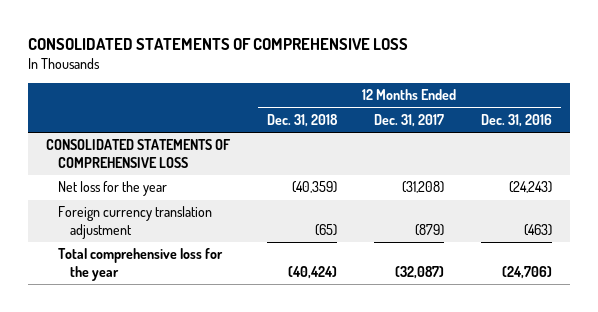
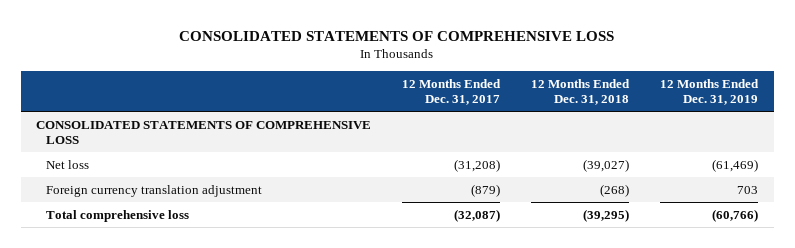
[480,114,552,128] Dec. 31, 2016 -> none
none -> [660,78,760,105] 12 Months Ended Dec. 31, 2019
[57,181,167,197] Net loss for the year -> [45,159,89,169] Net loss
[291,181,337,194] (40,359) -> [583,158,630,172] (39,027)
[314,223,337,236] (65) -> [600,183,630,197] (268)
[57,248,223,281] Total comprehensive loss for the year -> [45,209,189,222] Total comprehensive loss
[287,265,337,279] (40,424) -> [583,208,630,222] (39,295)

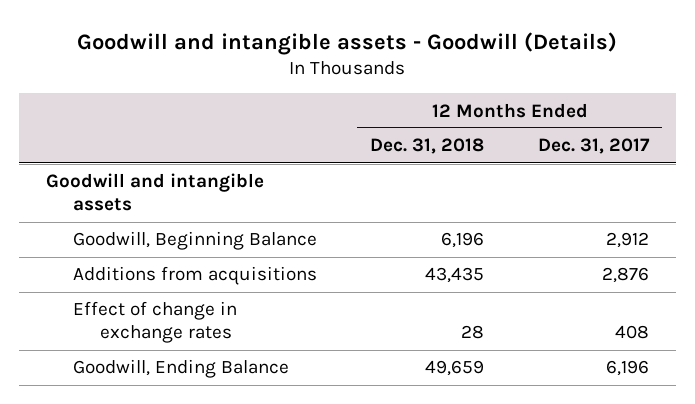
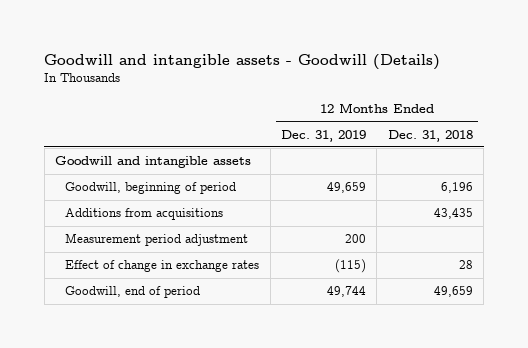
[538,138,651,155] Dec. 31, 2017 -> none
none -> [281,129,367,142] Dec. 31, 2019
[72,231,317,251] Goodwill, Beginning Balance -> [65,182,237,195] Goodwill, beginning of period
none -> [65,233,249,247] Measurement period adjustment
[72,359,289,379] Goodwill, Ending Balance -> [65,286,201,299] Goodwill, end of period

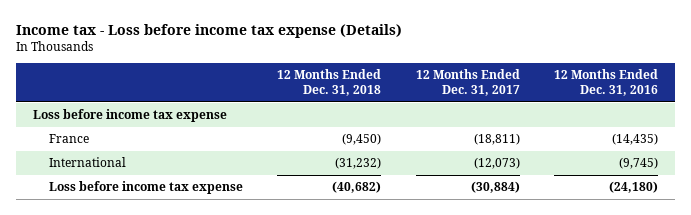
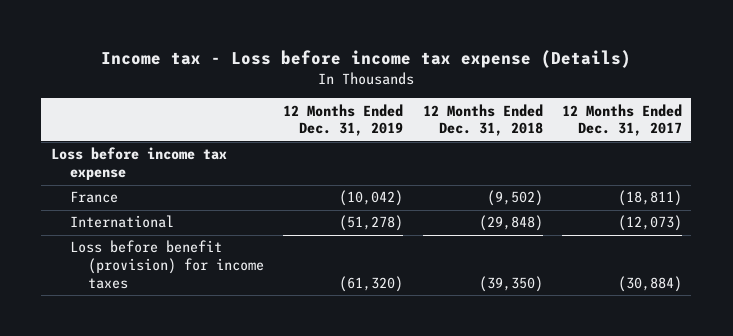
[554,69,659,97] 12 Months Ended Dec. 31, 2016 -> none
none -> [283,103,404,137] 12 Months Ended Dec. 31, 2019
[342,133,382,146] (9,450) -> [486,190,543,207] (9,502)
[335,157,382,170] (31,232) -> [478,215,543,232] (29,848)
[48,181,243,195] Loss before income tax expense -> [69,240,265,290] Loss before benefit (provision) for income taxes
[332,181,382,194] (40,682) -> [478,276,543,293] (39,350)

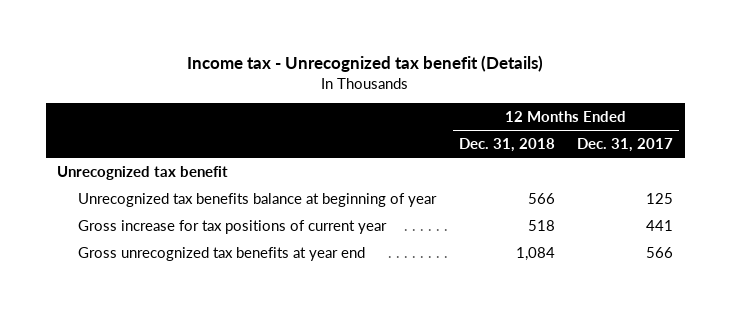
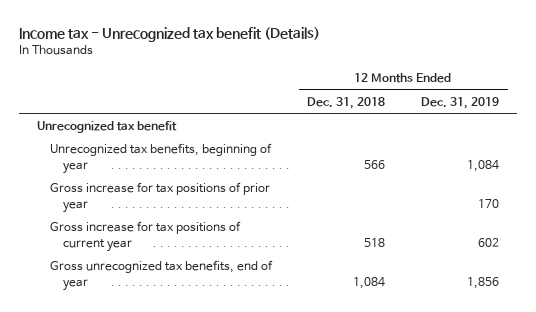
[577,138,674,153] Dec. 31, 2017 -> none
none -> [420,96,499,109] Dec. 31, 2019
[78,192,438,207] Unrecognized tax benefits balance at beginning of year -> [49,143,272,174] Unrecognized tax benefits, beginning of year
none -> [49,182,270,213] Gross increase for tax positions of prior year
[78,246,366,261] Gross unrecognized tax benefits at year end -> [49,260,273,291] Gross unrecognized tax benefits, end of year

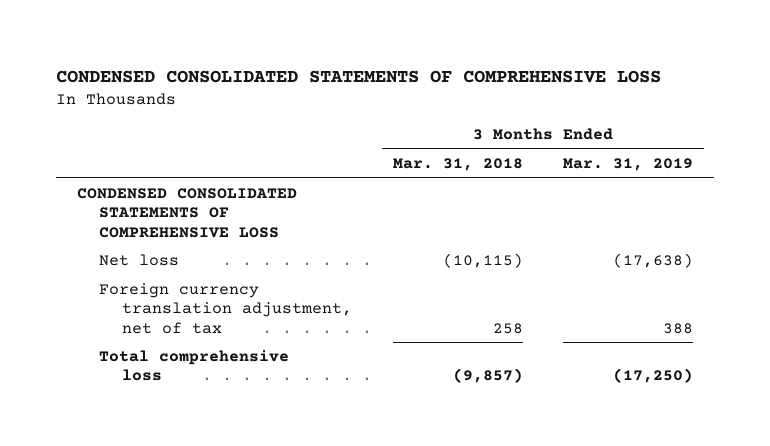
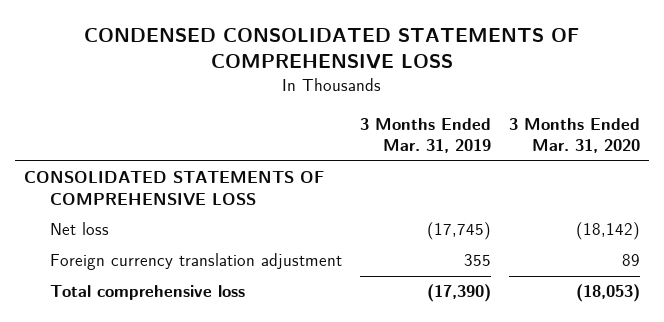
[392,158,523,172] Mar. 31, 2018 -> none
none -> [508,117,640,154] 3 Months Ended Mar. 31, 2020
[76,188,297,238] CONDENSED CONSOLIDATED STATEMENTS OF COMPREHENSIVE LOSS -> [24,171,325,205] CONSOLIDATED STATEMENTS OF COMPREHENSIVE LOSS
[613,253,694,269] (17,638) -> [426,222,491,241] (17,745)
[99,283,352,334] Foreign currency translation adjustment, net of tax -> [49,253,342,271] Foreign currency translation adjustment
[663,322,694,334] 388 -> [463,254,491,267] 355
[613,368,694,384] (17,250) -> [426,284,491,303] (17,390)

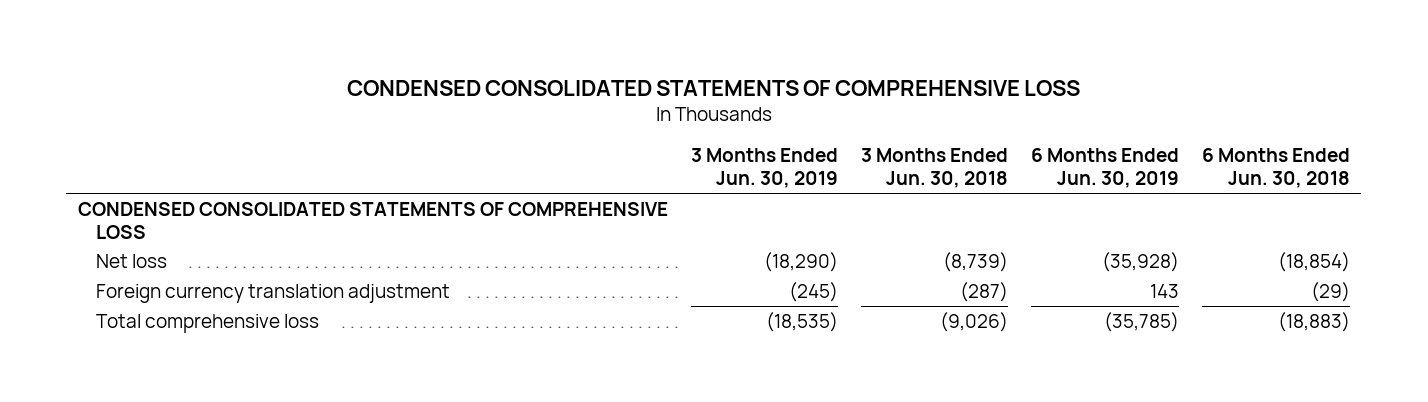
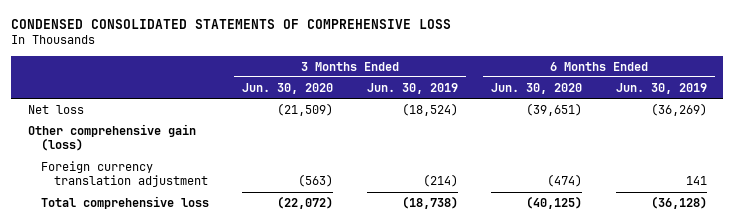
[860,148,1008,189] 3 Months Ended Jun. 30, 2018 -> none
[1201,148,1350,189] 6 Months Ended Jun. 30, 2018 -> none
none -> [242,82,334,94] Jun. 30, 2020
none -> [491,82,583,94] Jun. 30, 2020
[77,201,668,239] CONDENSED CONSOLIDATED STATEMENTS OF COMPREHENSIVE LOSS -> none
[763,251,838,272] (18,290) -> [401,102,458,116] (18,524)
[1101,251,1179,272] (35,928) -> [650,102,707,116] (36,269)
none -> [27,123,196,152] Other comprehensive gain (loss)
[788,281,838,302] (245) -> [422,174,458,188] (214)
[1149,283,1179,298] 143 -> [685,176,707,186] 141
[765,311,838,332] (18,535) -> [401,195,458,209] (18,738)
[1103,311,1179,332] (35,785) -> [650,195,707,209] (36,128)

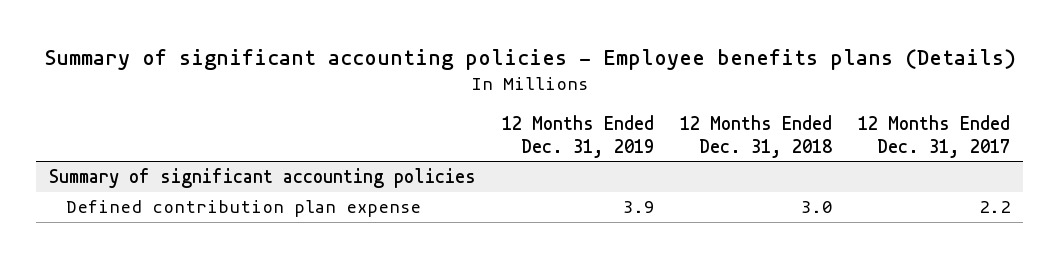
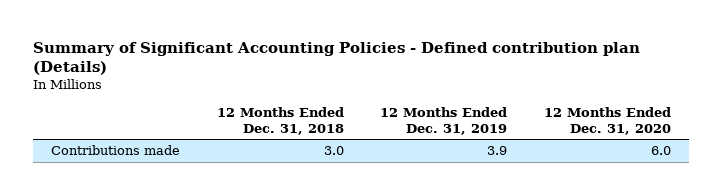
[43,49,1016,71] Summary of significant accounting policies - Employee benefits plans (Details) -> [32,41,640,76] Summary of Significant Accounting Policies - Defined contribution plan (Details)
[858,115,1011,158] 12 Months Ended Dec. 31, 2017 -> none
none -> [543,107,671,136] 12 Months Ended Dec. 31, 2020
[49,168,477,189] Summary of significant accounting policies -> none
[66,200,422,218] Defined contribution plan expense -> [51,145,181,156] Contributions made

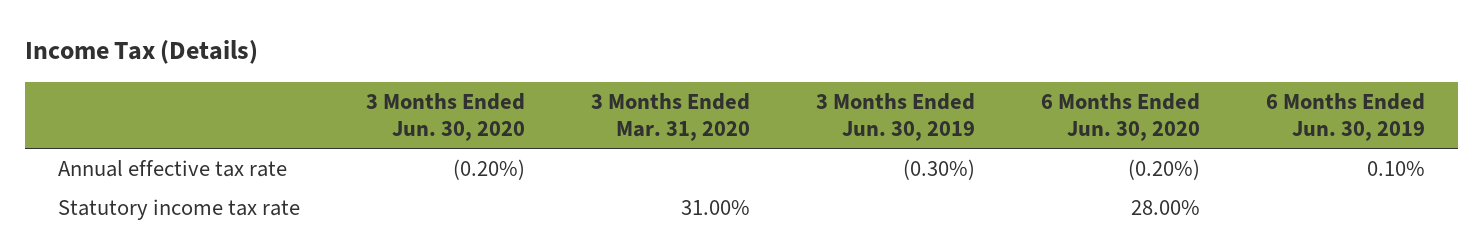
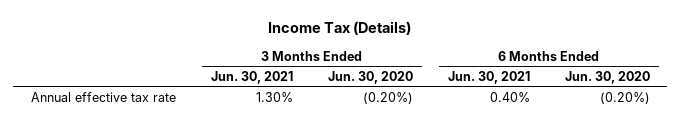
[590,92,750,141] 3 Months Ended Mar. 31, 2020 -> none
[815,92,975,141] 3 Months Ended Jun. 30, 2019 -> none
[1265,92,1425,141] 6 Months Ended Jun. 30, 2019 -> none
none -> [210,70,293,84] Jun. 30, 2021
none -> [447,70,530,84] Jun. 30, 2021
[57,199,300,221] Statutory income tax rate -> none

